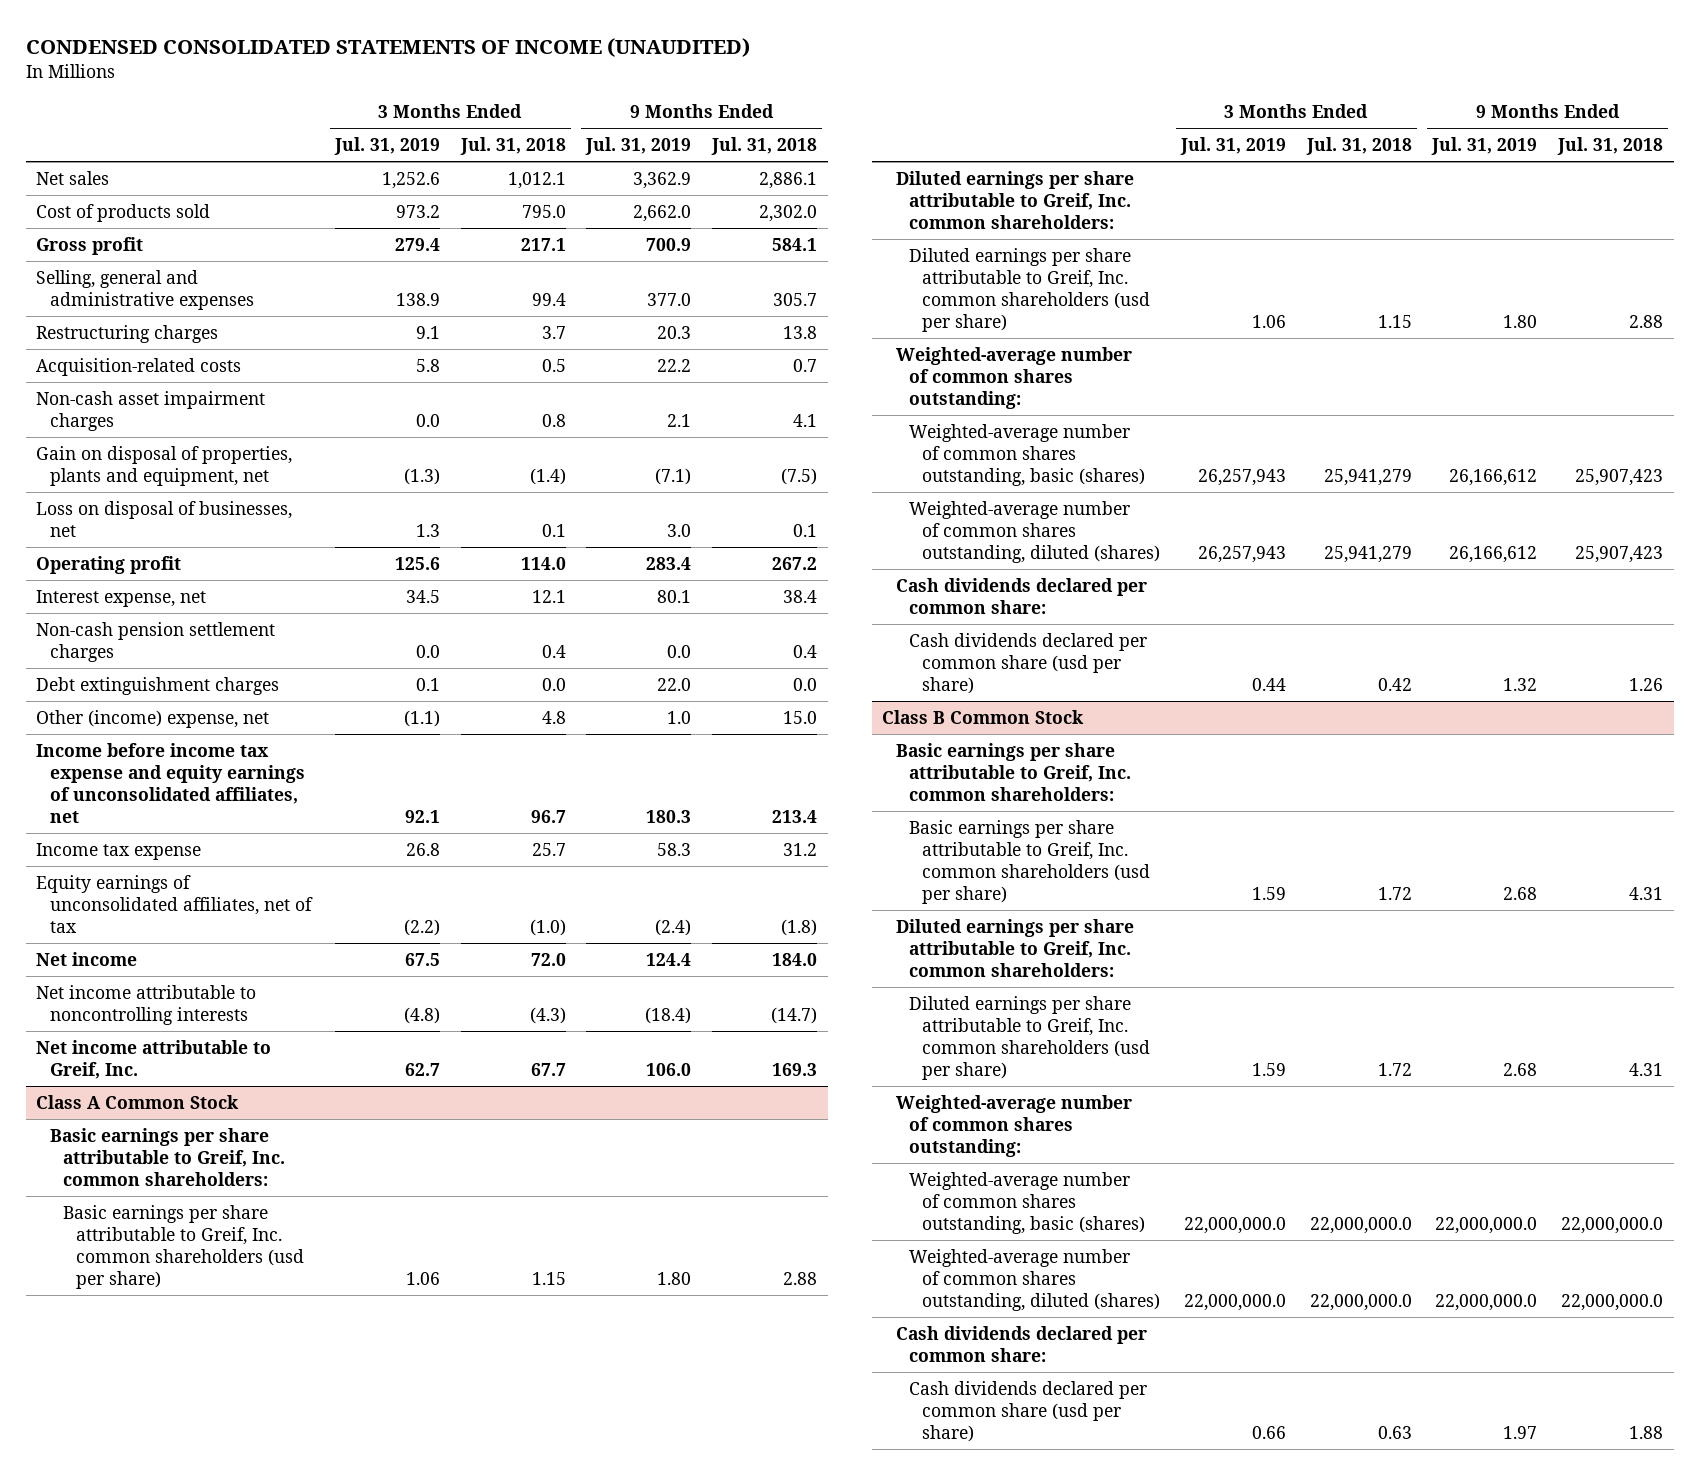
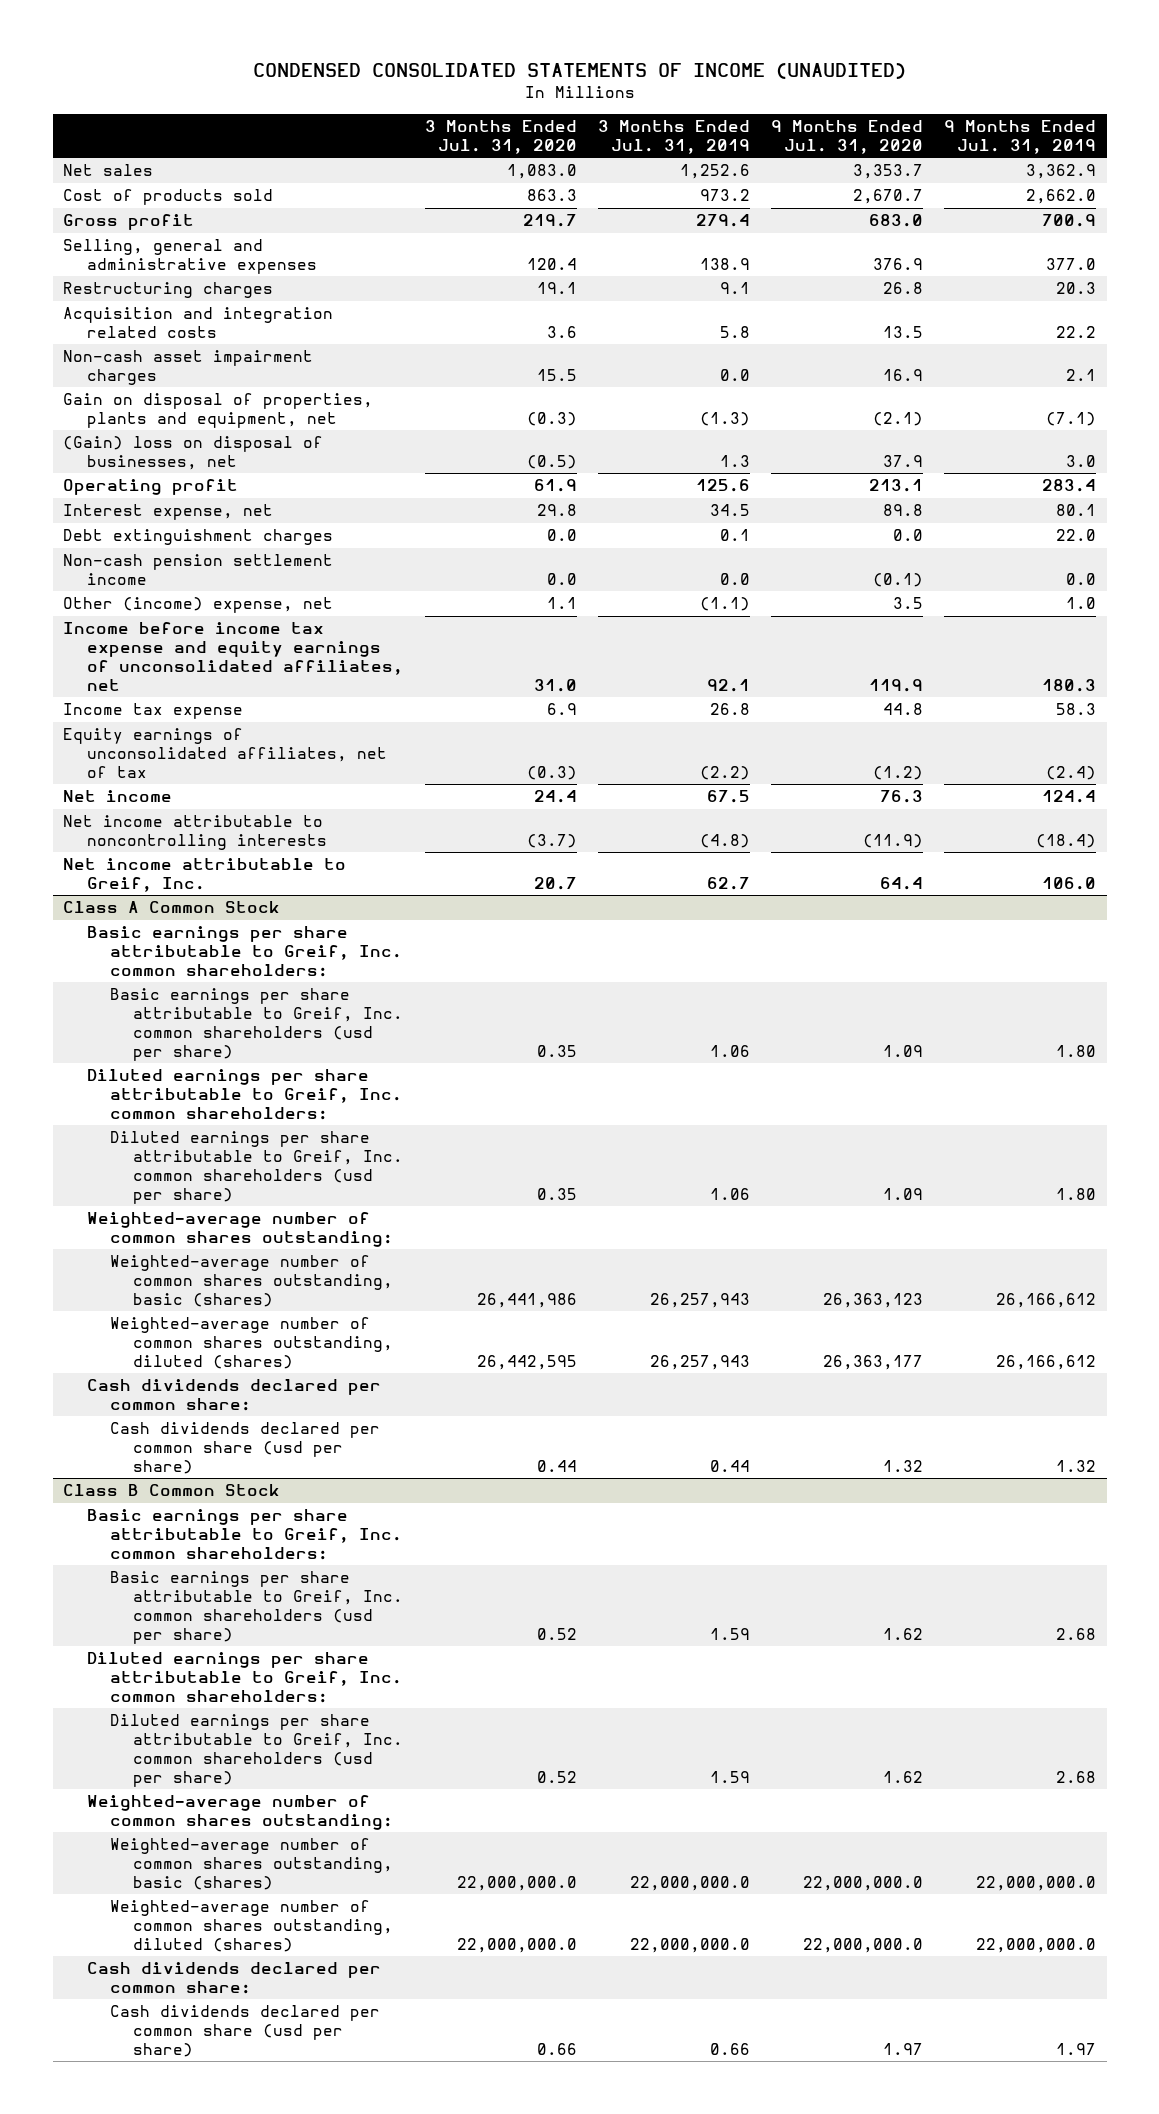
[459,137,566,156] Jul. 31, 2018 -> none
[711,137,818,156] Jul. 31, 2018 -> none
none -> [424,120,577,155] 3 Months Ended Jul. 31, 2020
none -> [770,120,923,155] 9 Months Ended Jul. 31, 2020
[36,357,242,376] Acquisition-related costs -> [63,307,334,339] Acquisition and integration related costs
[36,500,293,537] Loss on disposal of businesses, net -> [63,436,324,471] (Gain) loss on disposal of businesses, net
[36,621,276,662] Non-cash pension settlement charges -> none
none -> [63,554,334,586] Non-cash pension settlement income

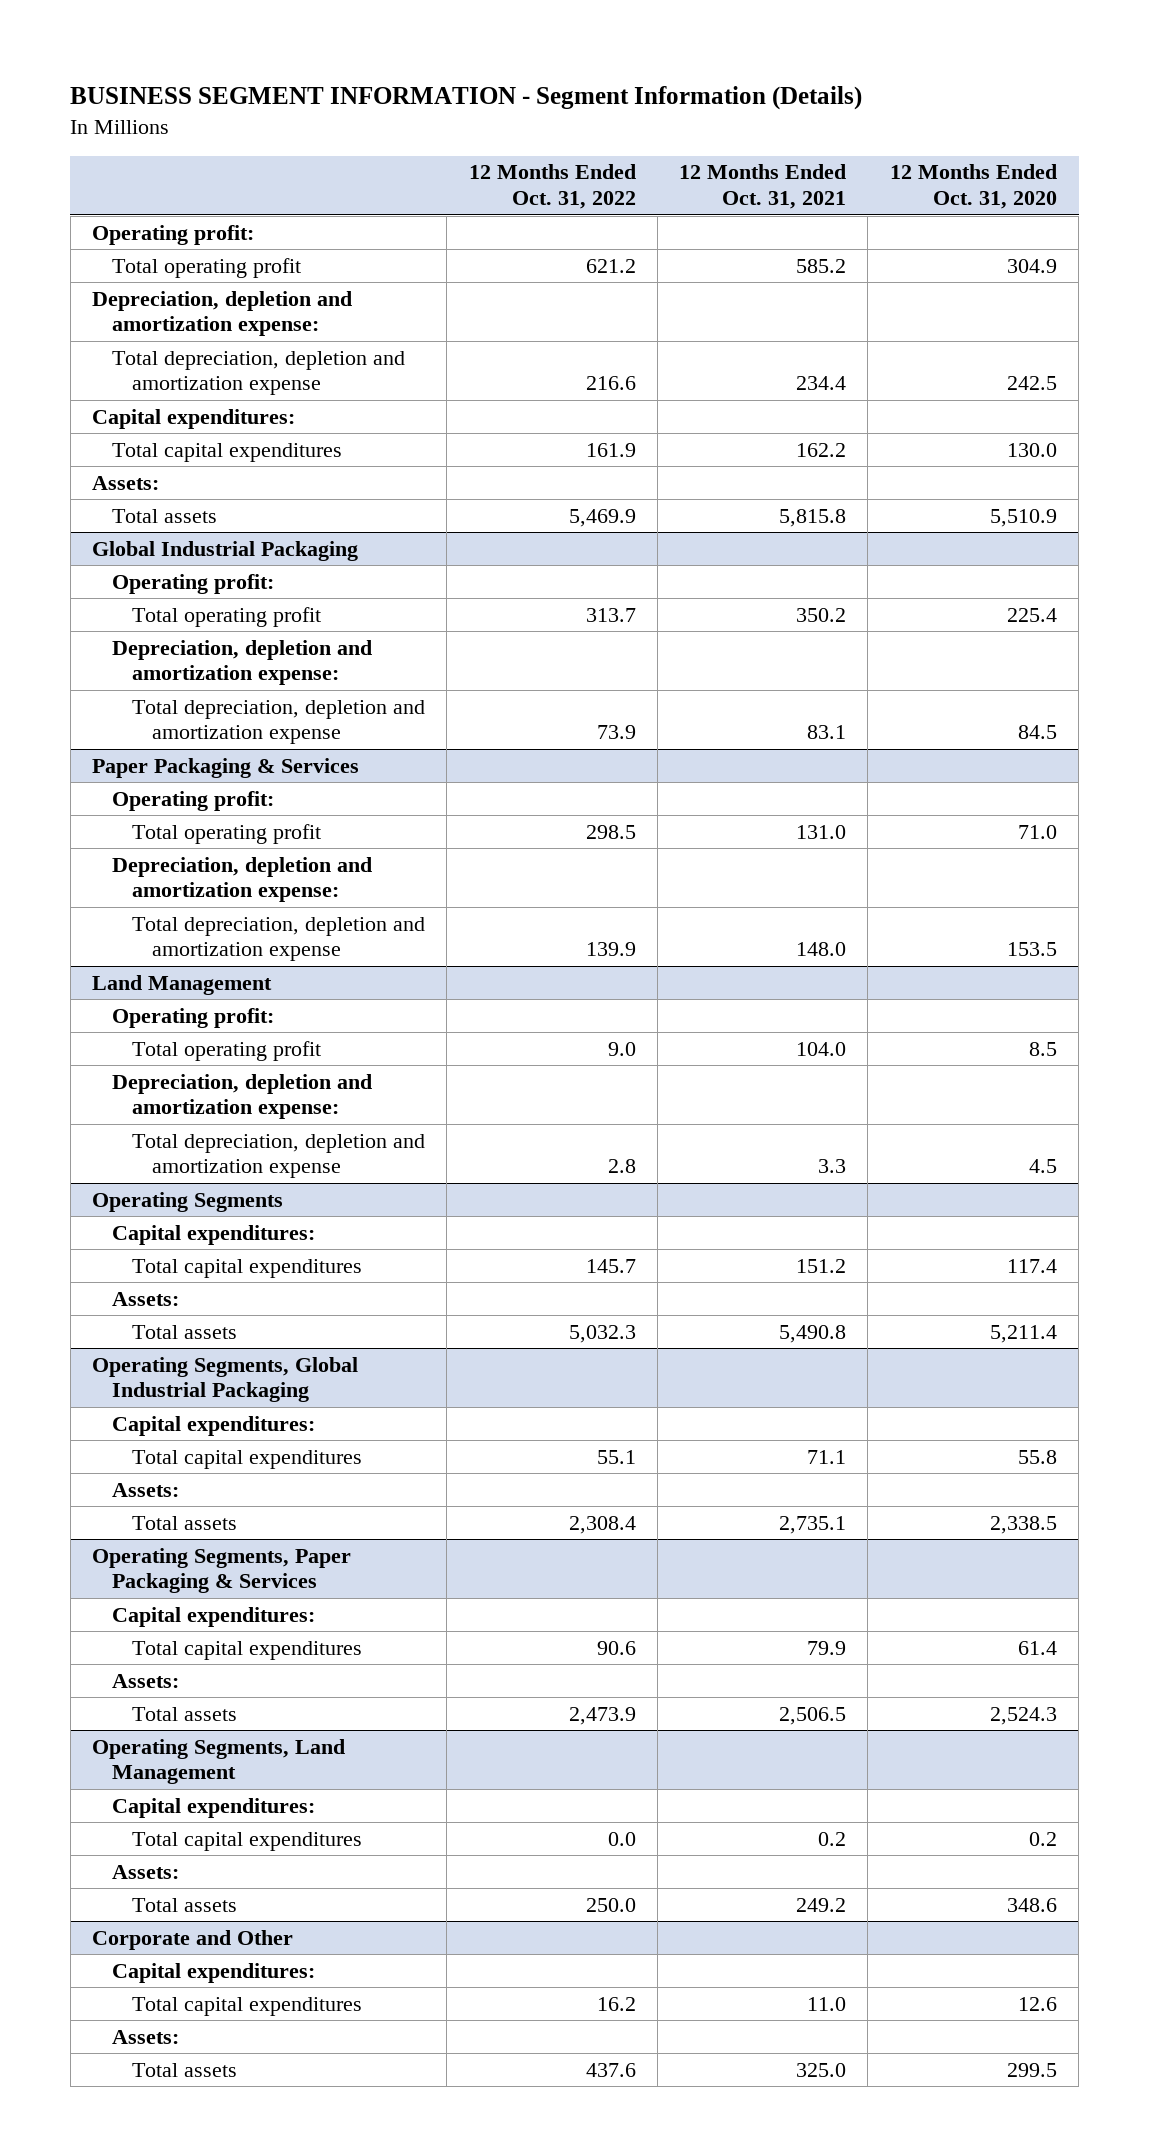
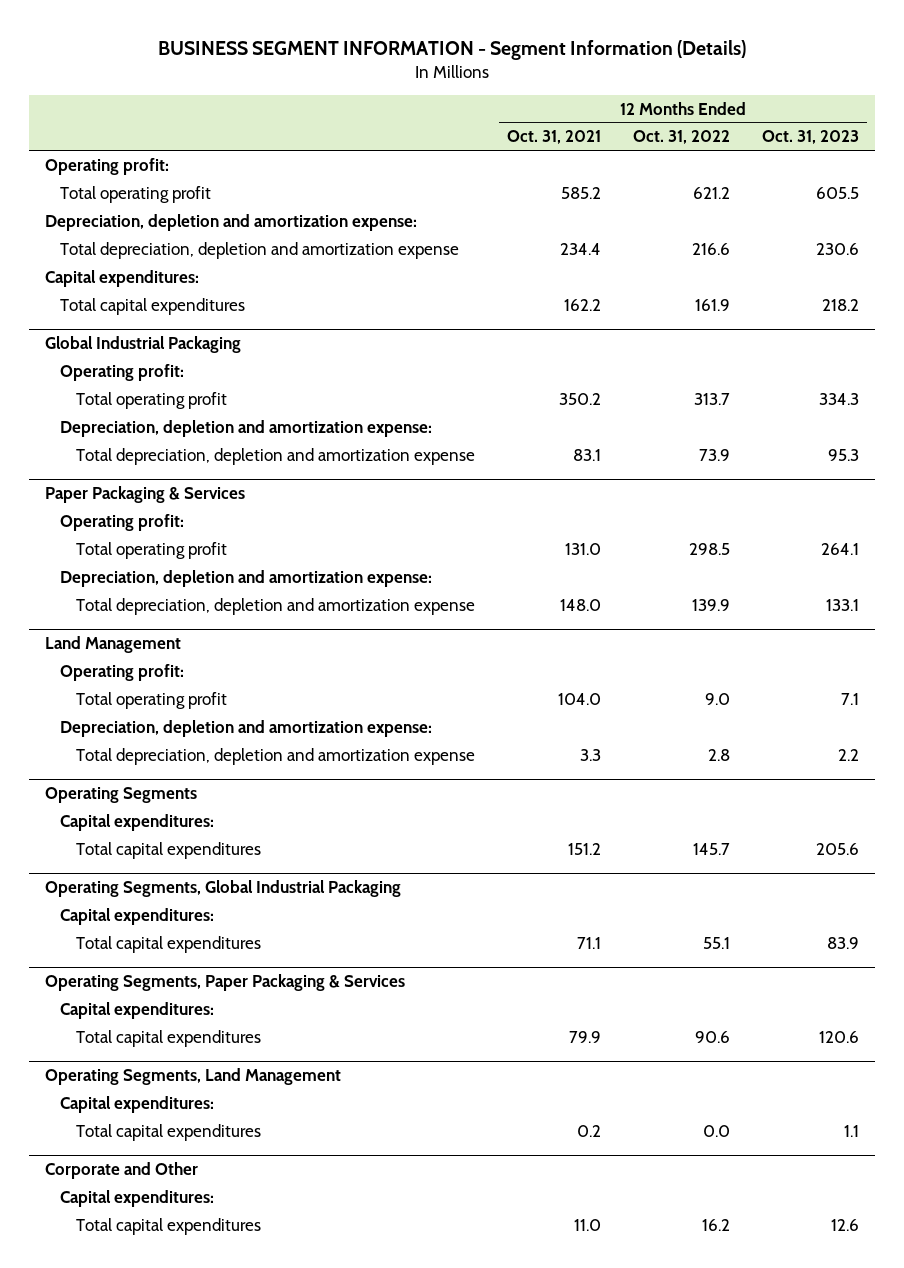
[889,164,1057,209] 12 Months Ended Oct. 31, 2020 -> none
none -> [762,130,860,145] Oct. 31, 2023
[92,475,160,490] Assets: -> none
[112,508,218,523] Total assets -> none
[112,1291,180,1306] Assets: -> none
[132,1324,238,1339] Total assets -> none
[112,1482,180,1497] Assets: -> none
[132,1515,238,1530] Total assets -> none
[112,1673,180,1688] Assets: -> none
[132,1706,238,1721] Total assets -> none
[112,1864,180,1879] Assets: -> none
[132,1897,238,1912] Total assets -> none
[112,2029,180,2044] Assets: -> none
[132,2062,238,2077] Total assets -> none

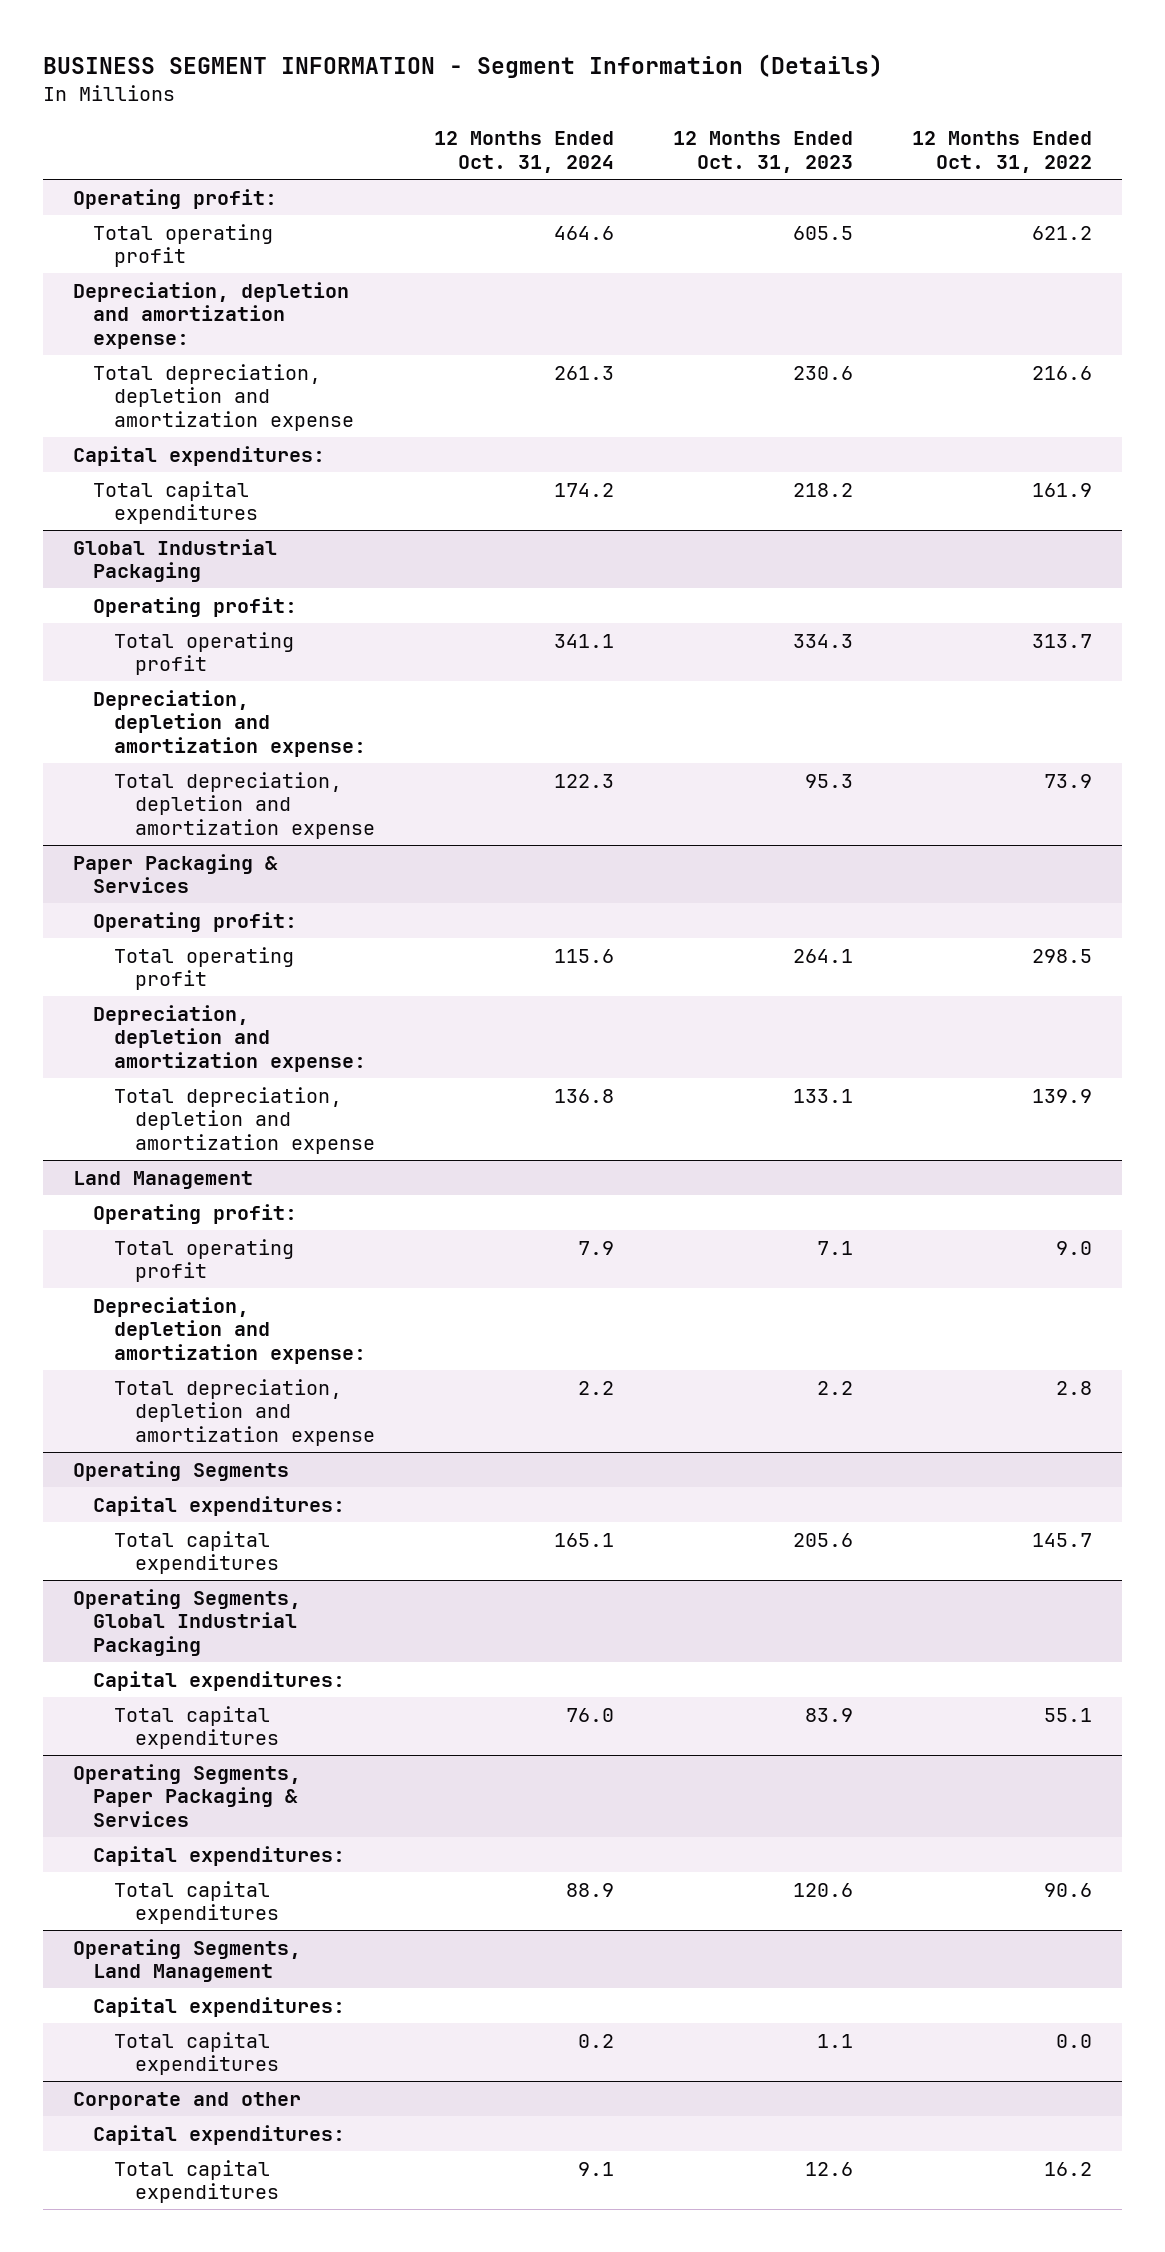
[507,130,602,145] Oct. 31, 2021 -> none
none -> [433,131,614,173] 12 Months Ended Oct. 31, 2024
[44,1161,198,1179] Corporate and Other -> [72,2091,301,2110] Corporate and other

